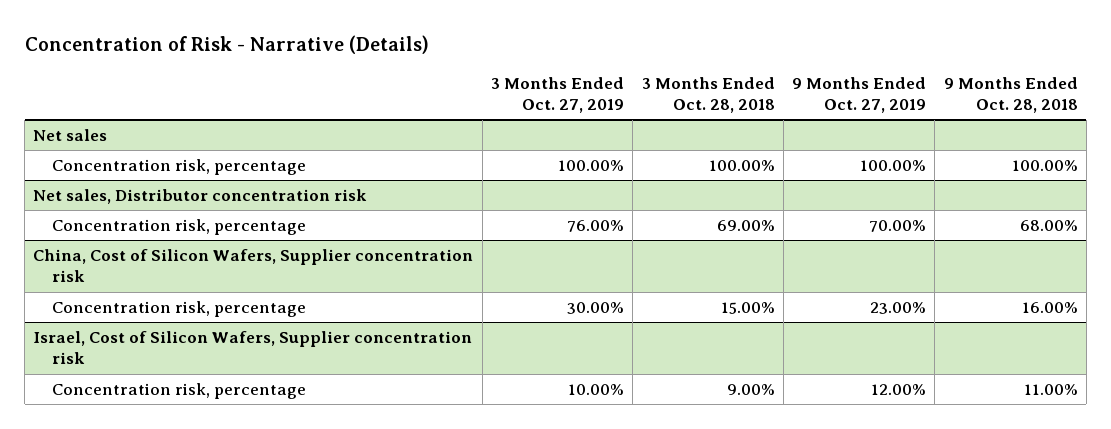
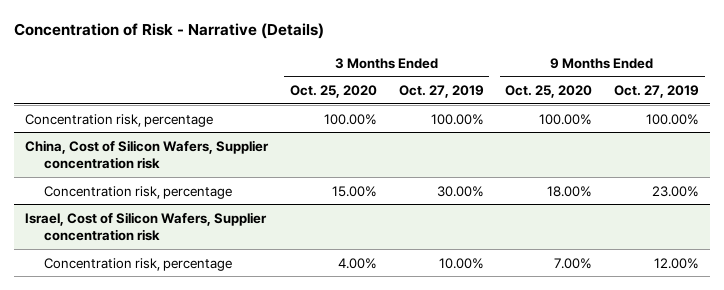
[641,76,775,114] 3 Months Ended Oct. 28, 2018 -> none
[943,76,1078,114] 9 Months Ended Oct. 28, 2018 -> none
none -> [289,84,377,98] Oct. 25, 2020
none -> [505,84,593,98] Oct. 25, 2020
[33,128,108,141] Net sales -> none
[33,188,368,204] Net sales, Distributor concentration risk -> none
[52,218,307,235] Concentration risk, percentage -> none

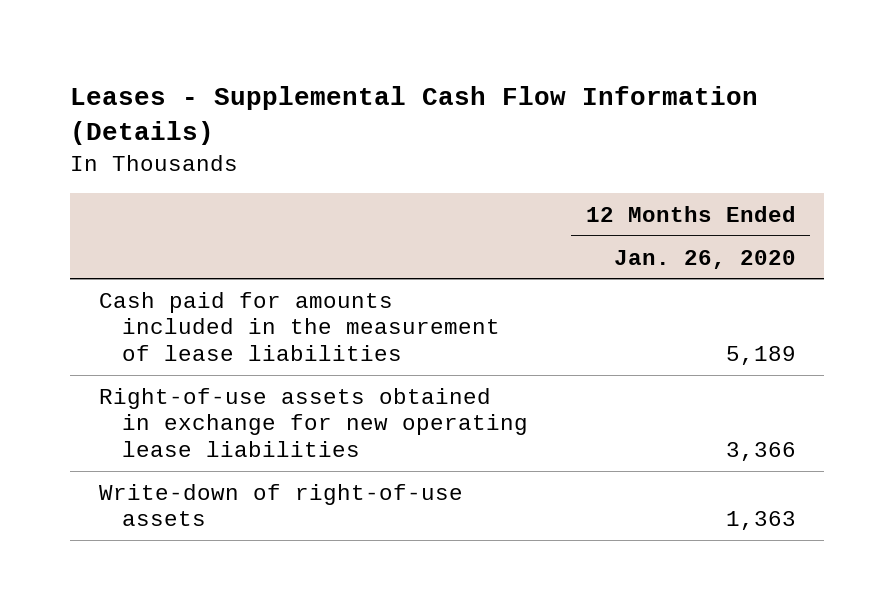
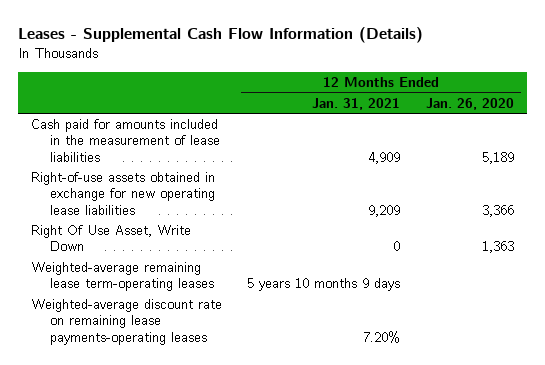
none -> [312,97,401,110] Jan. 31, 2021
[98,483,463,527] Write-down of right-of-use assets -> [30,225,191,252] Right Of Use Asset, Write Down
none -> [30,262,215,292] Weighted-average remaining lease term-operating leases
none -> [30,299,222,345] Weighted-average discount rate on remaining lease payments-operating leases

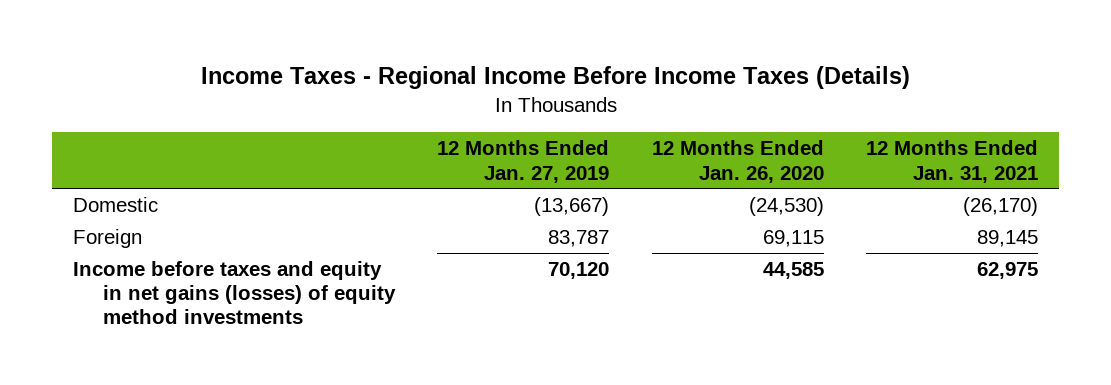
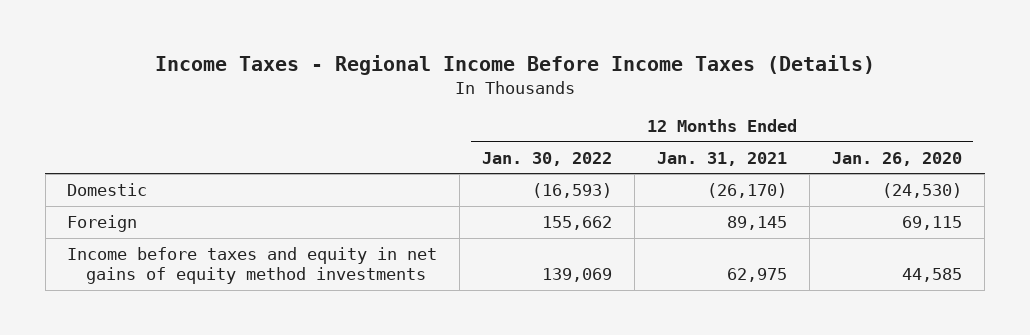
[437,140,610,183] 12 Months Ended Jan. 27, 2019 -> none
none -> [482,151,613,166] Jan. 30, 2022
[73,261,397,325] Income before taxes and equity in net gains (losses) of equity method investments -> [67,246,438,284] Income before taxes and equity in net gains of equity method investments

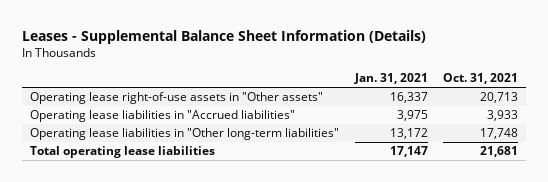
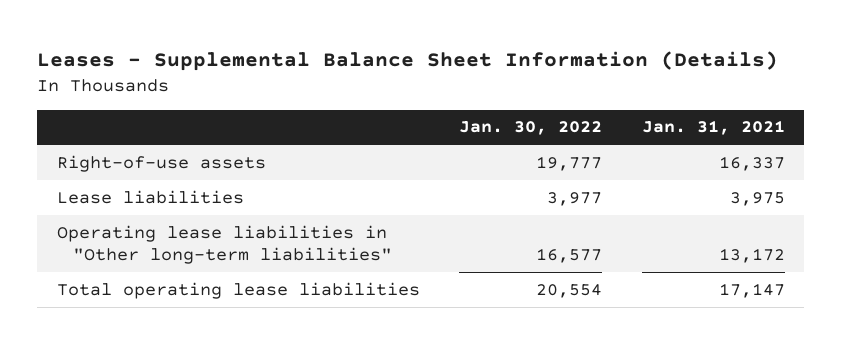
[443,73,519,85] Oct. 31, 2021 -> none
none -> [459,121,603,136] Jan. 30, 2022
[29,92,323,105] Operating lease right-of-use assets in "Other assets" -> [57,154,267,172] Right-of-use assets
[29,110,295,123] Operating lease liabilities in "Accrued liabilities" -> [57,189,245,204] Lease liabilities

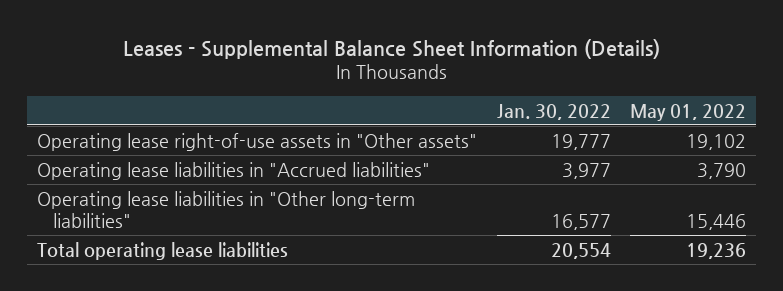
[641,120,785,136] Jan. 31, 2021 -> none
none -> [629,103,746,121] May 01, 2022
[57,154,267,172] Right-of-use assets -> [37,132,478,151] Operating lease right-of-use assets in "Other assets"
[57,189,245,204] Lease liabilities -> [37,161,431,180] Operating lease liabilities in "Accrued liabilities"

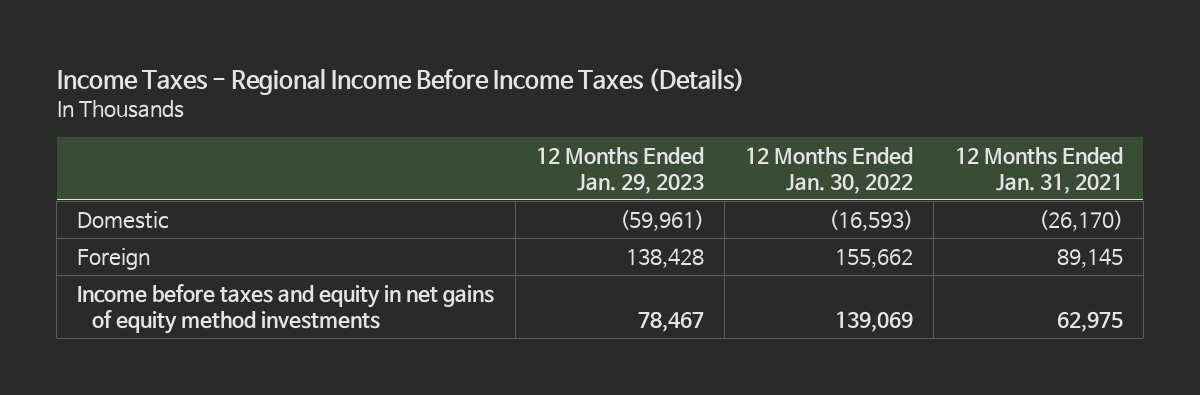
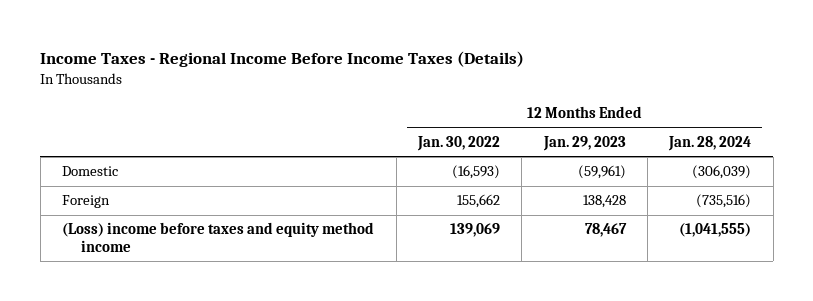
[954,146,1123,194] 12 Months Ended Jan. 31, 2021 -> none
none -> [668,135,752,151] Jan. 28, 2024
[77,283,495,335] Income before taxes and equity in net gains of equity method investments -> [62,222,375,252] (Loss) income before taxes and equity method income

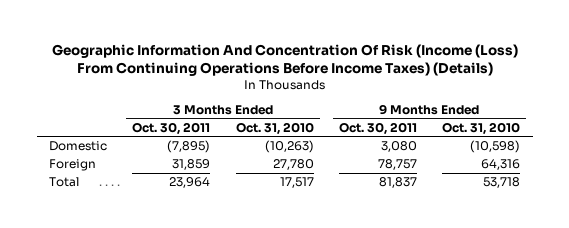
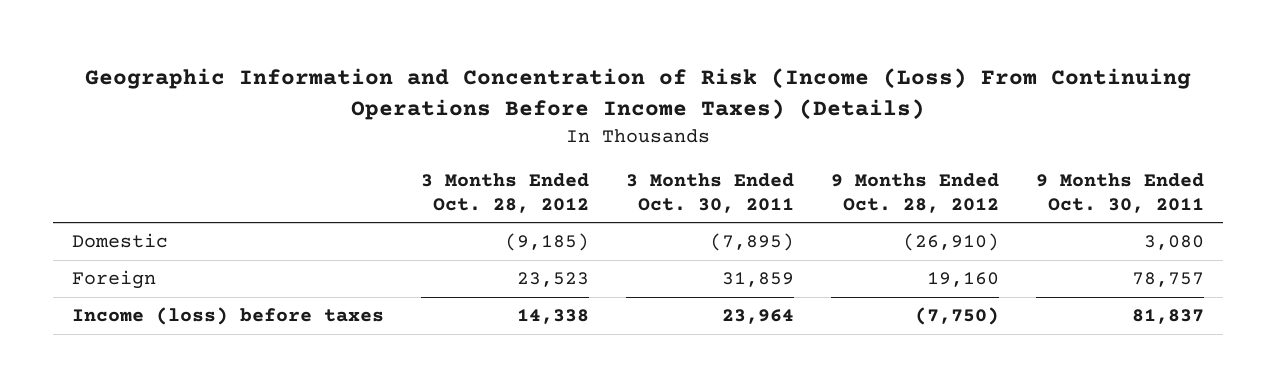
[51,43,518,77] Geographic Information And Concentration Of Risk (Income (Loss) From Continuing Operations Before Income Taxes) (Details) -> [85,68,1192,121] Geographic Information and Concentration of Risk (Income (Loss) From Continuing Operations Before Income Taxes) (Details)
[235,121,314,135] Oct. 31, 2010 -> none
[442,121,521,135] Oct. 31, 2010 -> none
none -> [421,173,590,213] 3 Months Ended Oct. 28, 2012
none -> [831,173,1000,213] 9 Months Ended Oct. 28, 2012
[49,177,80,188] Total -> [71,307,384,326] Income (loss) before taxes

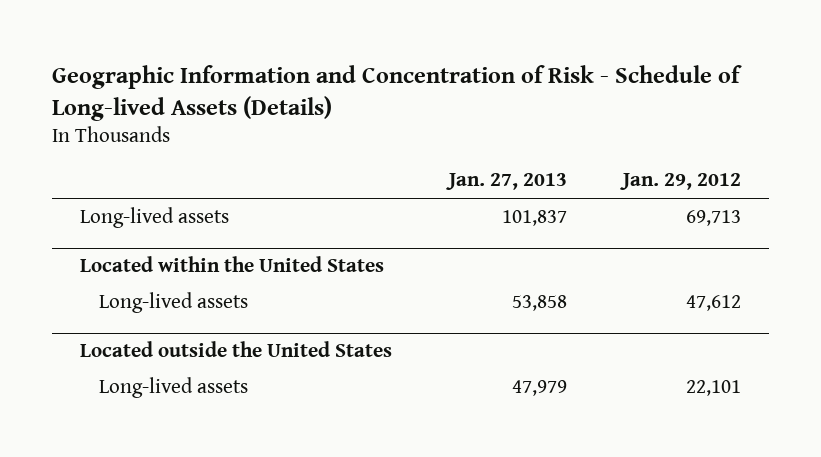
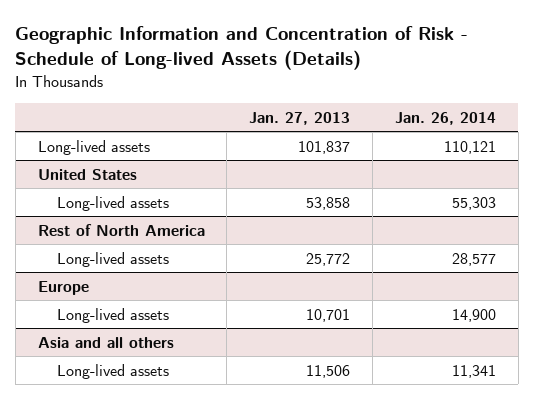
[620,173,742,191] Jan. 29, 2012 -> none
none -> [394,111,496,125] Jan. 26, 2014
[79,256,384,273] Located within the United States -> none
none -> [37,168,137,180] United States
[79,341,392,358] Located outside the United States -> none
none -> [37,223,205,236] Rest of North America
[511,380,567,397] 47,979 -> [306,252,351,266] 25,772
none -> [37,280,89,295] Europe
none -> [56,307,169,323] Long-lived assets
none -> [37,336,174,348] Asia and all others
none -> [56,363,169,379] Long-lived assets

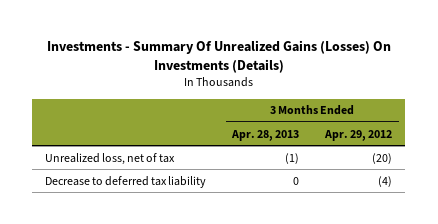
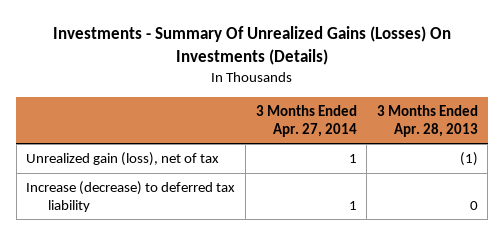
[324,129,393,141] Apr. 29, 2012 -> none
none -> [255,105,357,137] 3 Months Ended Apr. 27, 2014
[45,152,176,165] Unrealized loss, net of tax -> [26,152,220,167] Unrealized gain (loss), net of tax
[45,175,207,188] Decrease to deferred tax liability -> [26,181,236,212] Increase (decrease) to deferred tax liability

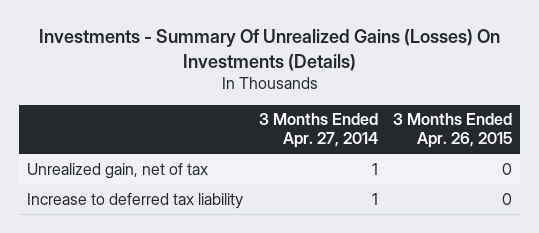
[376,105,478,137] 3 Months Ended Apr. 28, 2013 -> none
none -> [393,113,513,149] 3 Months Ended Apr. 26, 2015
[26,152,220,167] Unrealized gain (loss), net of tax -> [26,162,208,179] Unrealized gain, net of tax
[26,181,236,212] Increase (decrease) to deferred tax liability -> [26,192,243,209] Increase to deferred tax liability

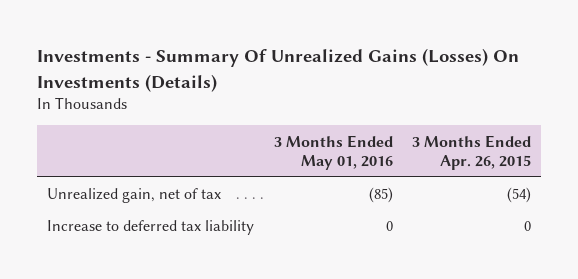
[258,113,378,149] 3 Months Ended Apr. 27, 2014 -> none
none -> [273,134,393,171] 3 Months Ended May 01, 2016
[502,162,513,175] 0 -> [507,187,532,204] (54)

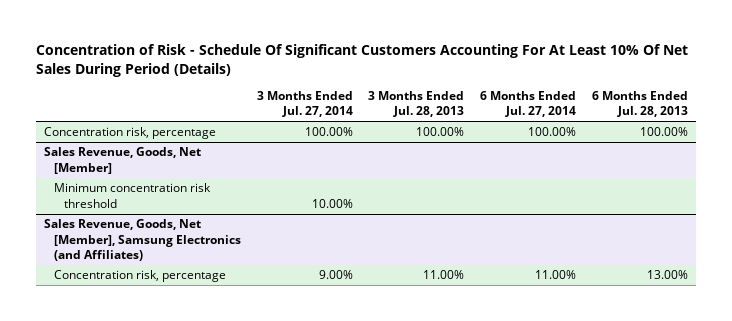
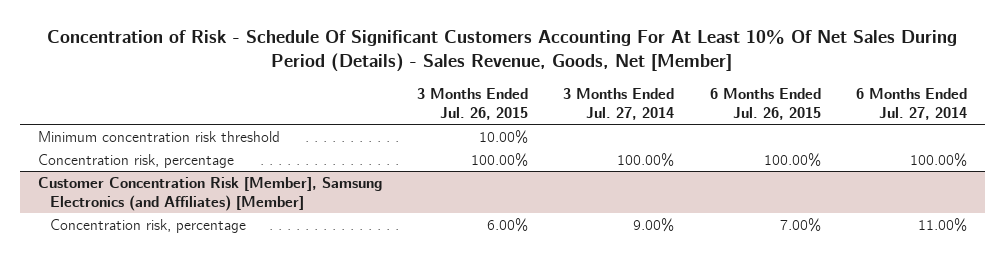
[36,43,689,77] Concentration of Risk - Schedule Of Significant Customers Accounting For At Least 10% Of Net Sales During Period (Details) -> [47,29,958,72] Concentration of Risk - Schedule Of Significant Customers Accounting For At Least 10% Of Net Sales During Period (Details) - Sales Revenue, Goods, Net [Member]
[368,90,465,118] 3 Months Ended Jul. 28, 2013 -> none
[591,90,688,118] 6 Months Ended Jul. 28, 2013 -> none
none -> [416,87,528,121] 3 Months Ended Jul. 26, 2015
none -> [709,87,821,121] 6 Months Ended Jul. 26, 2015
none -> [37,130,280,142] Minimum concentration risk threshold
[44,147,202,174] Sales Revenue, Goods, Net [Member] -> none
[53,183,211,208] Minimum concentration risk threshold -> none
[44,219,241,262] Sales Revenue, Goods, Net [Member], Samsung Electronics (and Affiliates) -> none
none -> [37,176,382,211] Customer Concentration Risk [Member], Samsung Electronics (and Affiliates) [Member]

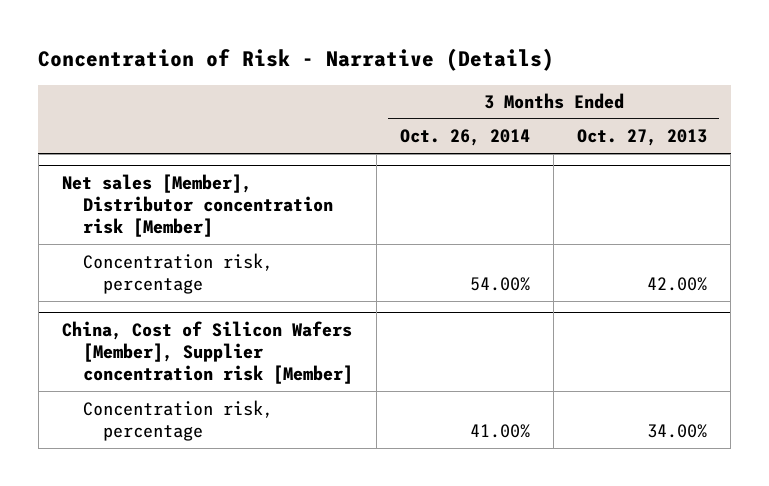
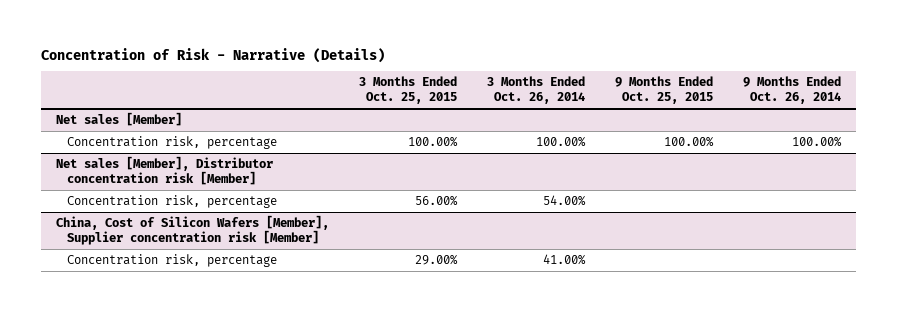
[577,129,708,147] Oct. 27, 2013 -> none
none -> [359,76,458,105] 3 Months Ended Oct. 25, 2015
none -> [615,76,714,105] 9 Months Ended Oct. 25, 2015
none -> [743,76,842,105] 9 Months Ended Oct. 26, 2014
none -> [56,112,183,127] Net sales [Member]
none -> [66,136,277,150] Concentration risk, percentage

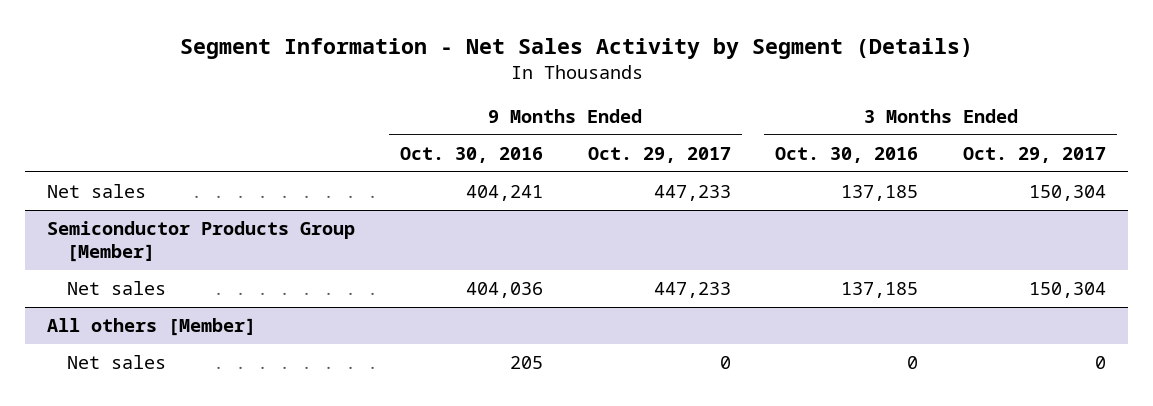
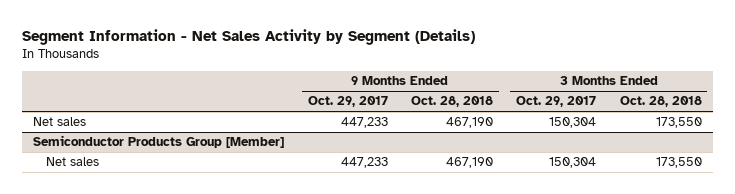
[399,146,543,163] Oct. 30, 2016 -> none
[775,146,919,163] Oct. 30, 2016 -> none
none -> [411,96,494,108] Oct. 28, 2018
none -> [619,96,702,108] Oct. 28, 2018
[47,318,257,337] All others [Member] -> none
[67,355,167,370] Net sales -> none

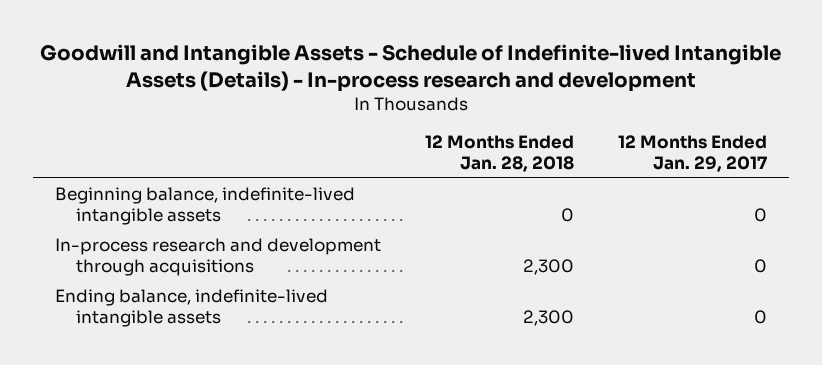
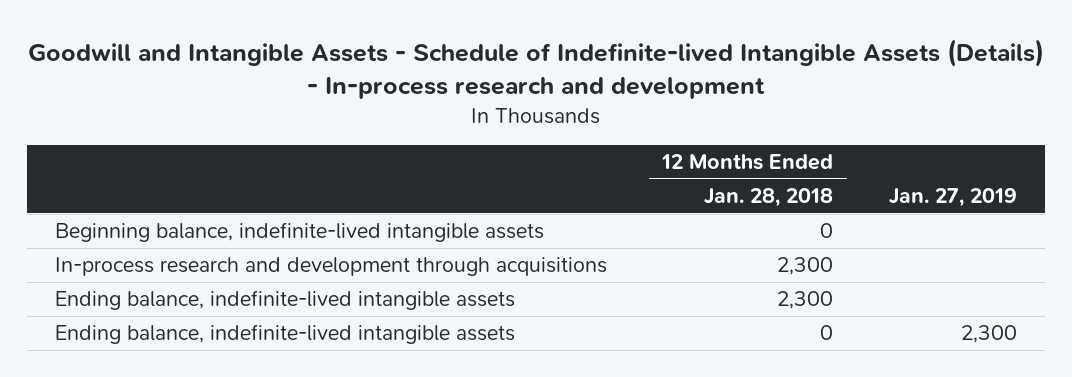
[618,135,768,172] 12 Months Ended Jan. 29, 2017 -> none
none -> [888,188,1017,208] Jan. 27, 2019
none -> [54,324,515,345] Ending balance, indefinite-lived intangible assets

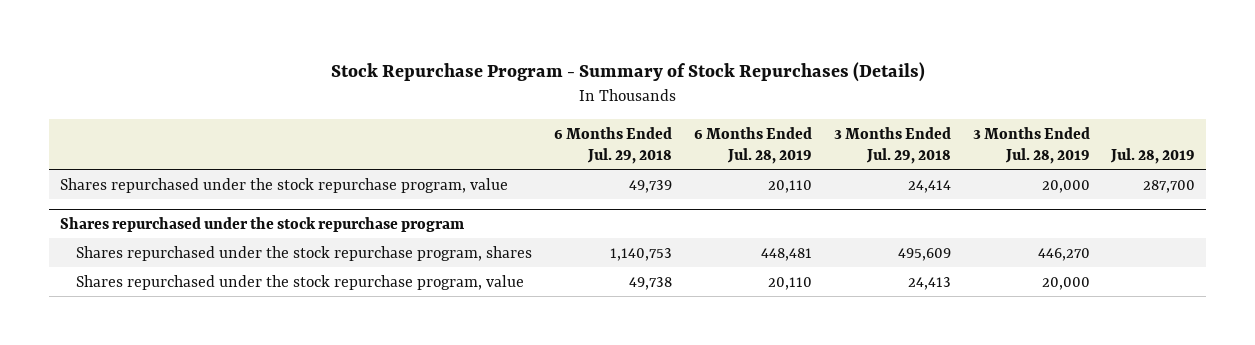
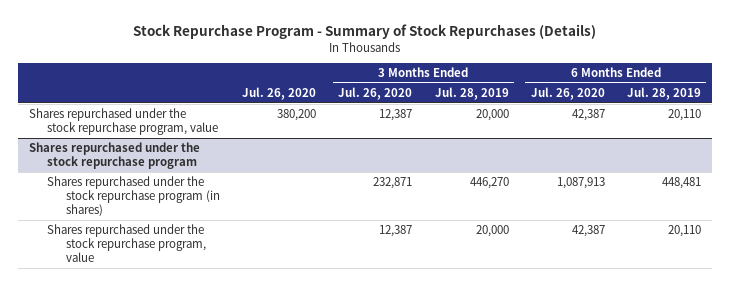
[553,126,672,164] 6 Months Ended Jul. 29, 2018 -> none
[833,126,951,164] 3 Months Ended Jul. 29, 2018 -> none
[1110,147,1196,164] Jul. 28, 2019 -> none
none -> [242,87,317,101] Jul. 26, 2020
none -> [338,87,413,101] Jul. 26, 2020
none -> [530,87,605,101] Jul. 26, 2020
[75,245,532,261] Shares repurchased under the stock repurchase program, shares -> [47,176,221,217] Shares repurchased under the stock repurchase program (in shares)

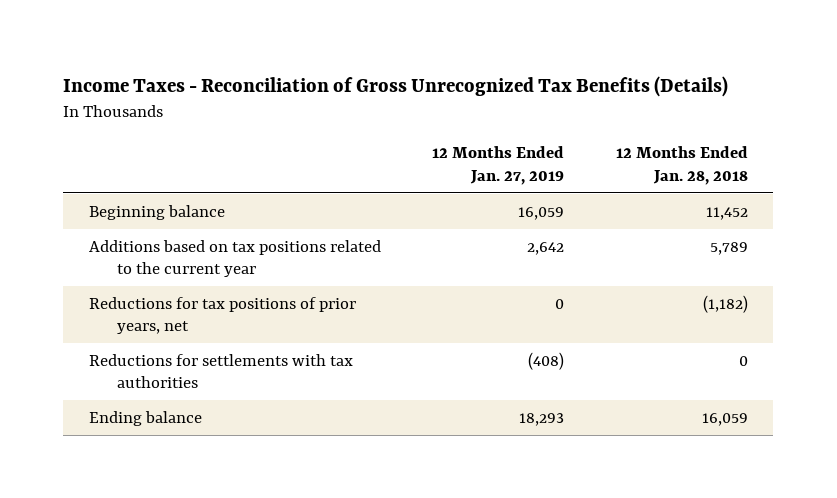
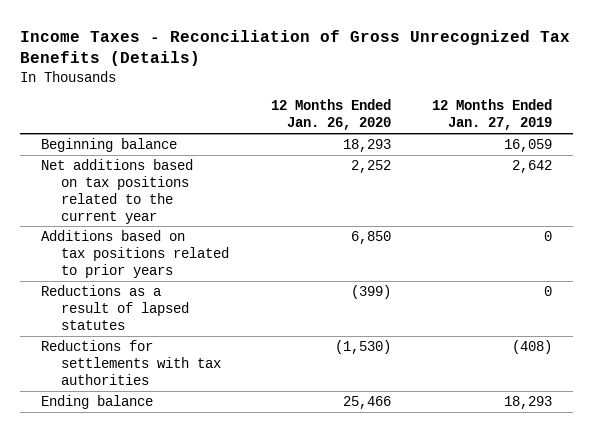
[615,146,748,185] 12 Months Ended Jan. 28, 2018 -> none
none -> [270,99,391,131] 12 Months Ended Jan. 26, 2020
[89,296,357,334] Reductions for tax positions of prior years, net -> none
[89,239,382,277] Additions based on tax positions related to the current year -> [40,158,193,224] Net additions based on tax positions related to the current year
none -> [40,229,230,278] Additions based on tax positions related to prior years
none -> [40,284,190,330] Reductions as a result of lapsed statutes

